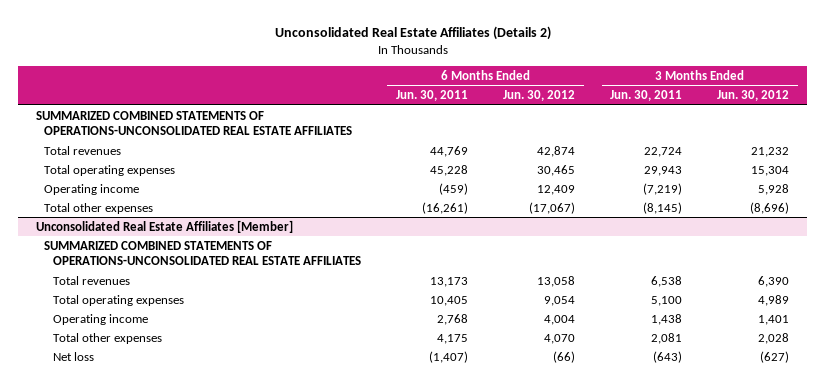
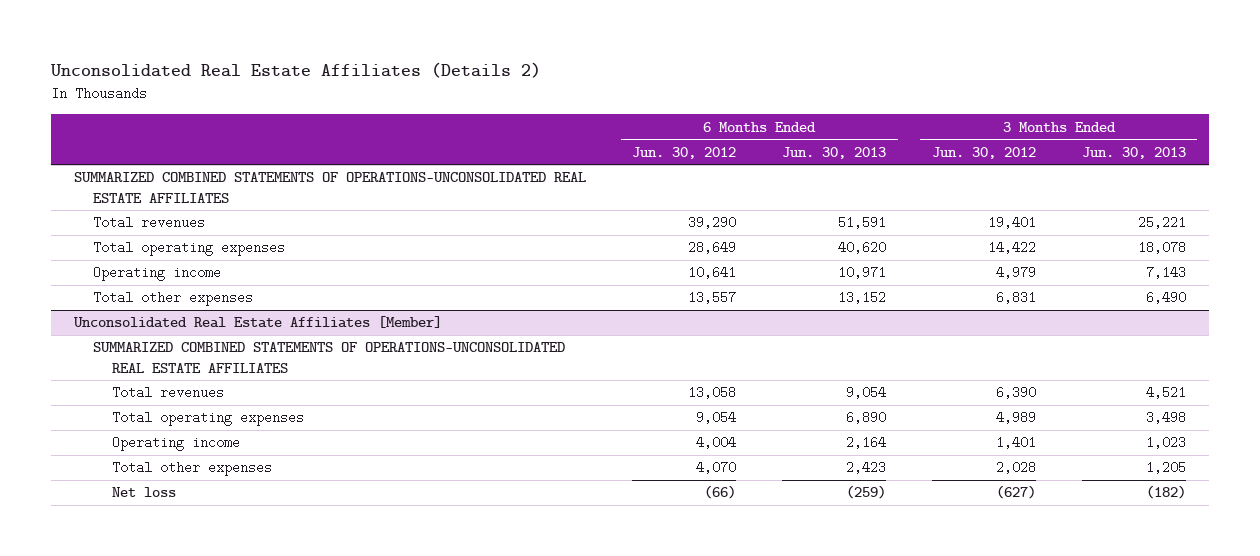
[396,90,469,102] Jun. 30, 2011 -> none
[610,90,683,102] Jun. 30, 2011 -> none
none -> [782,146,887,159] Jun. 30, 2013
none -> [1081,146,1186,159] Jun. 30, 2013
[537,145,576,157] 42,874 -> [688,216,737,230] 39,290
[751,146,790,157] 21,232 -> [987,216,1036,230] 19,401
[537,164,576,176] 30,465 -> [688,241,737,255] 28,649
[751,165,790,176] 15,304 -> [987,241,1036,255] 14,422
[537,184,576,195] 12,409 -> [688,266,737,280] 10,641
[758,183,790,195] 5,928 -> [995,266,1036,280] 4,979
[529,201,576,214] (17,067) -> [688,291,737,305] 13,557
[750,201,790,214] (8,696) -> [995,291,1036,305] 6,831

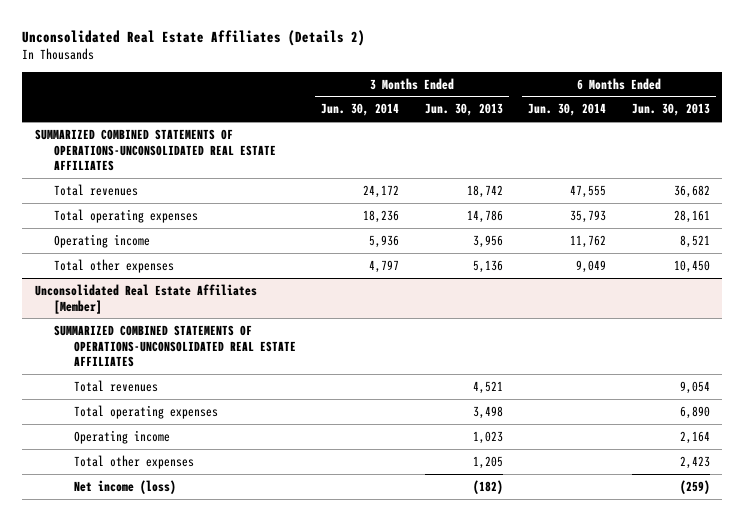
[632,146,737,159] Jun. 30, 2012 -> none
[931,146,1036,159] Jun. 30, 2012 -> none
none -> [321,103,400,117] Jun. 30, 2014
none -> [528,103,607,117] Jun. 30, 2014
[838,216,887,230] 51,591 -> [673,184,710,198] 36,682
[1137,216,1186,230] 25,221 -> [466,184,503,198] 18,742
[838,241,887,255] 40,620 -> [673,209,710,223] 28,161
[1137,241,1186,255] 18,078 -> [466,209,503,223] 14,786
[838,266,887,280] 10,971 -> [679,234,710,248] 8,521
[1145,266,1186,280] 7,143 -> [472,234,503,248] 3,956
[838,291,887,305] 13,152 -> [673,259,710,273] 10,450
[1145,291,1186,305] 6,490 -> [472,259,503,273] 5,136
[111,487,176,498] Net loss -> [73,479,176,494] Net income (loss)

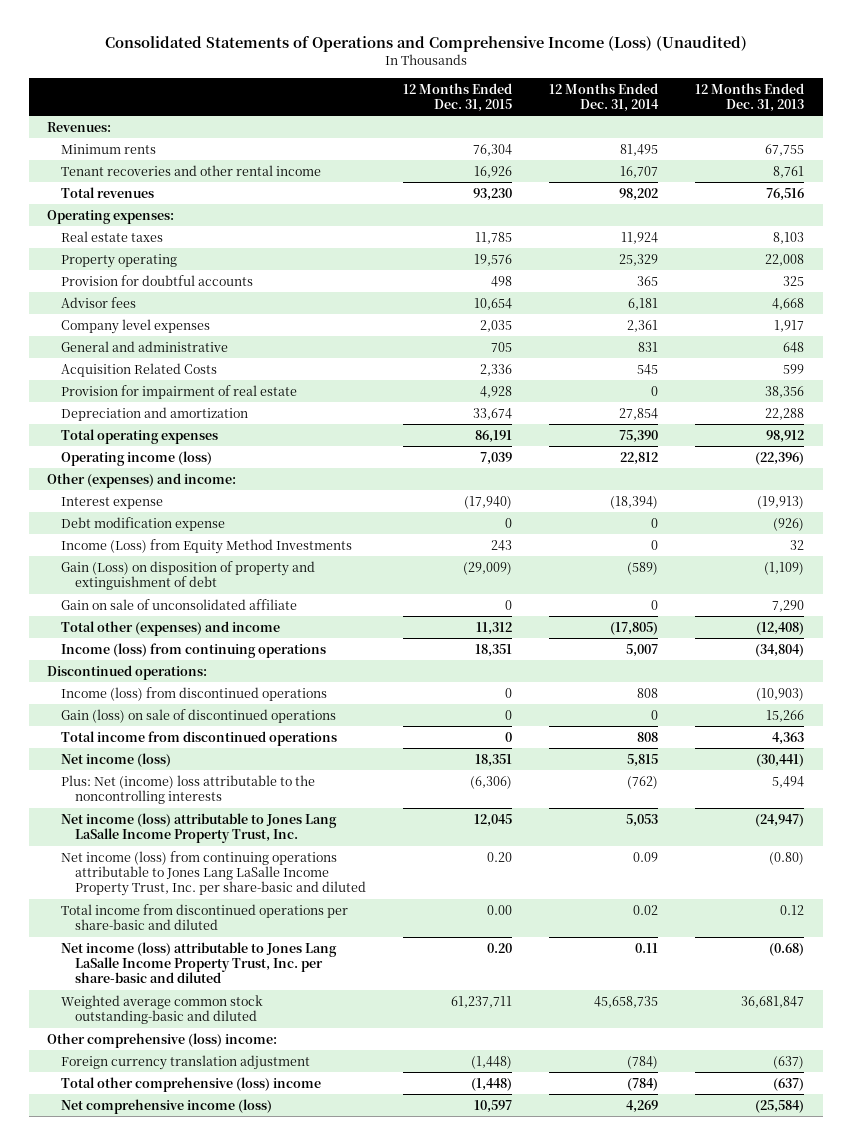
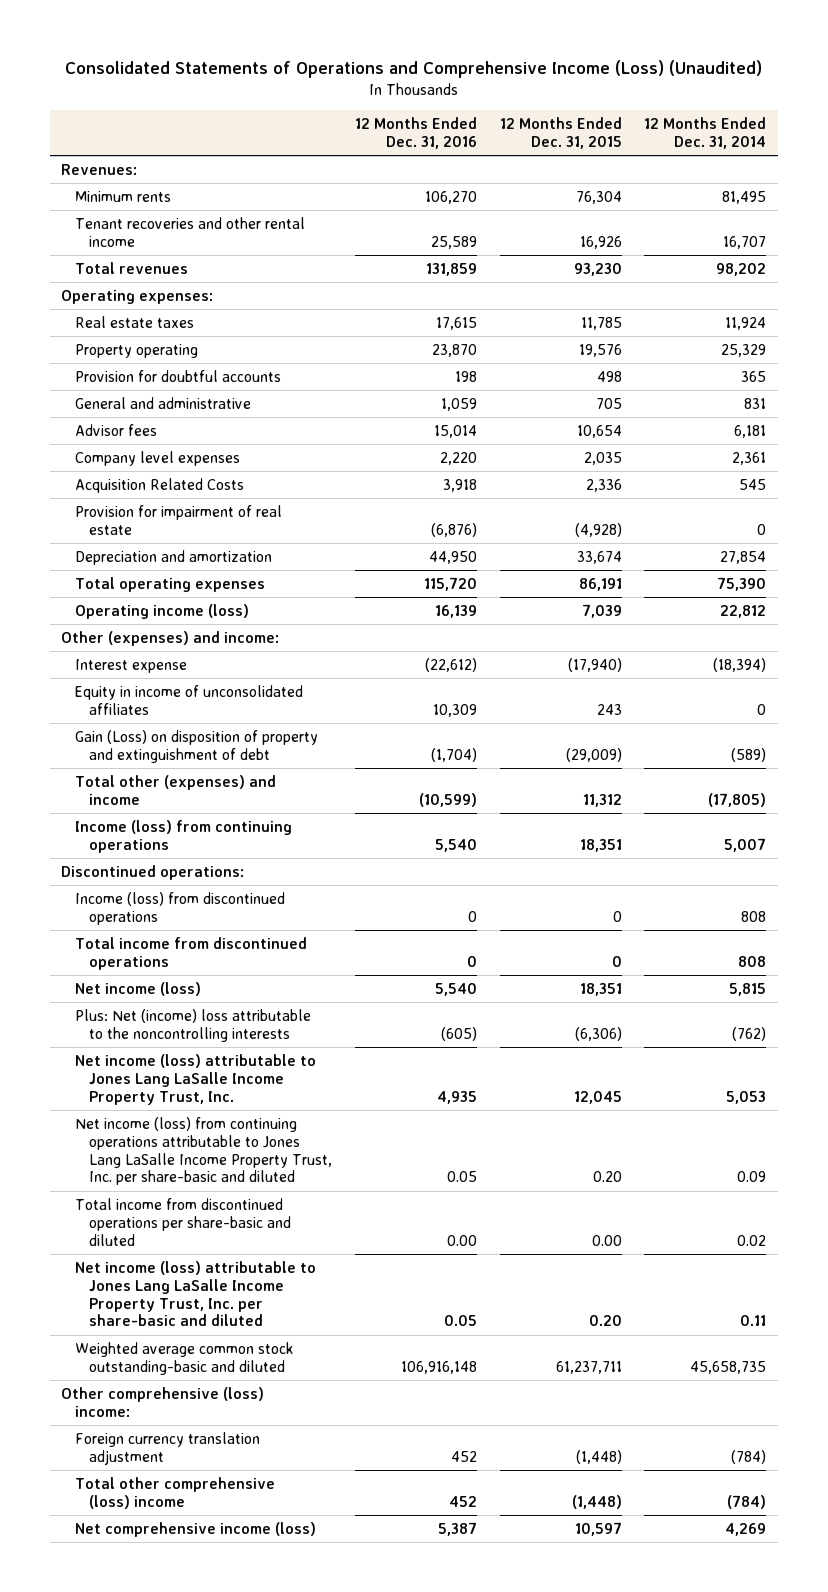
[695,82,805,112] 12 Months Ended Dec. 31, 2013 -> none
none -> [354,116,477,149] 12 Months Ended Dec. 31, 2016
[61,340,229,352] General and administrative -> [75,396,252,409] General and administrative
[480,385,513,398] 4,928 -> [574,522,622,537] (4,928)
[61,516,226,531] Debt modification expense -> none
[61,538,353,554] Income (Loss) from Equity Method Investments -> [75,684,304,715] Equity in income of unconsolidated affiliates
[61,598,298,610] Gain on sale of unconsolidated affiliate -> none
[61,708,337,723] Gain (loss) on sale of discontinued operations -> none

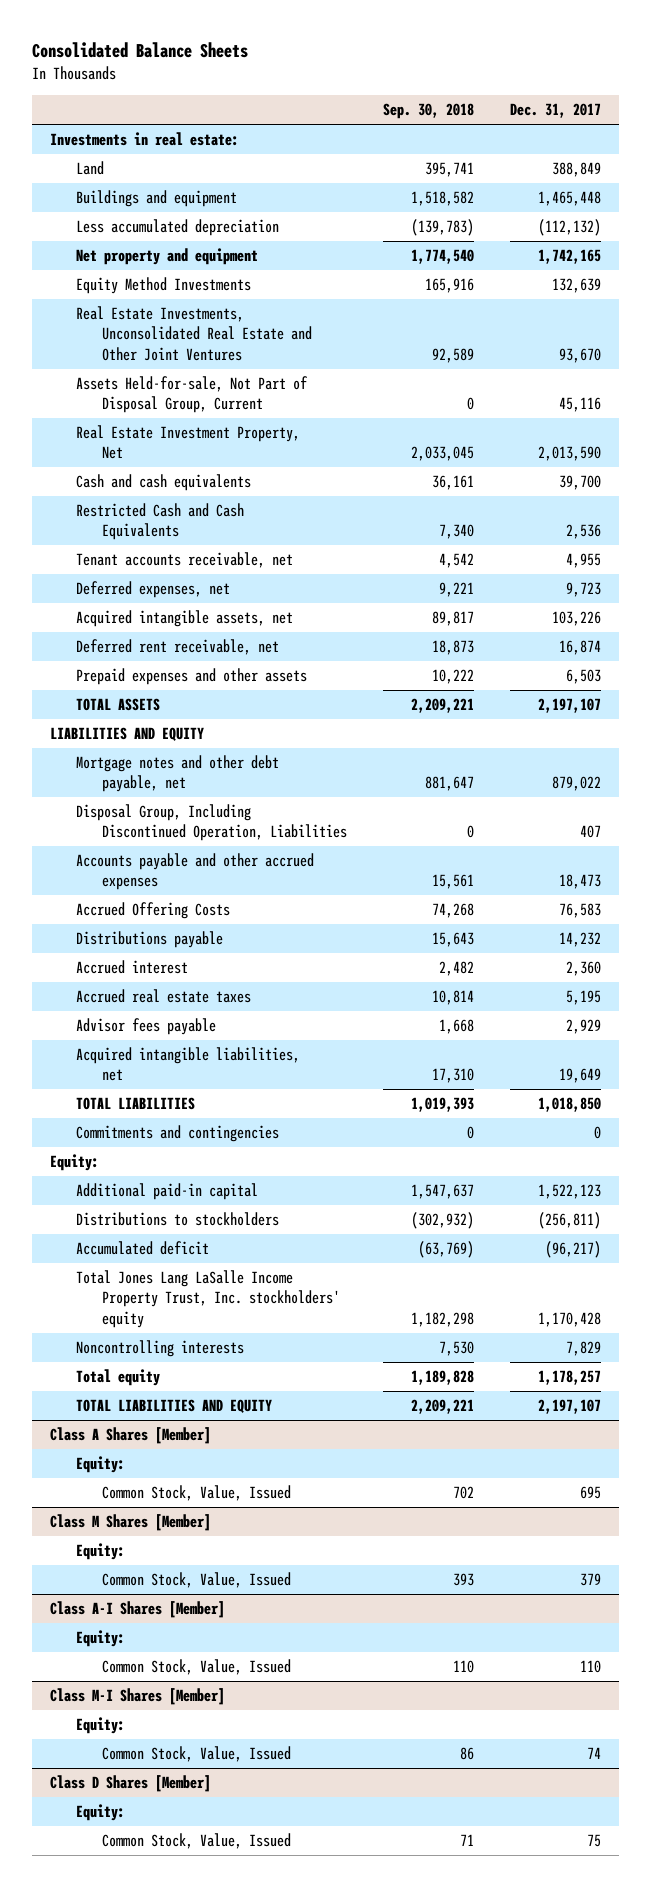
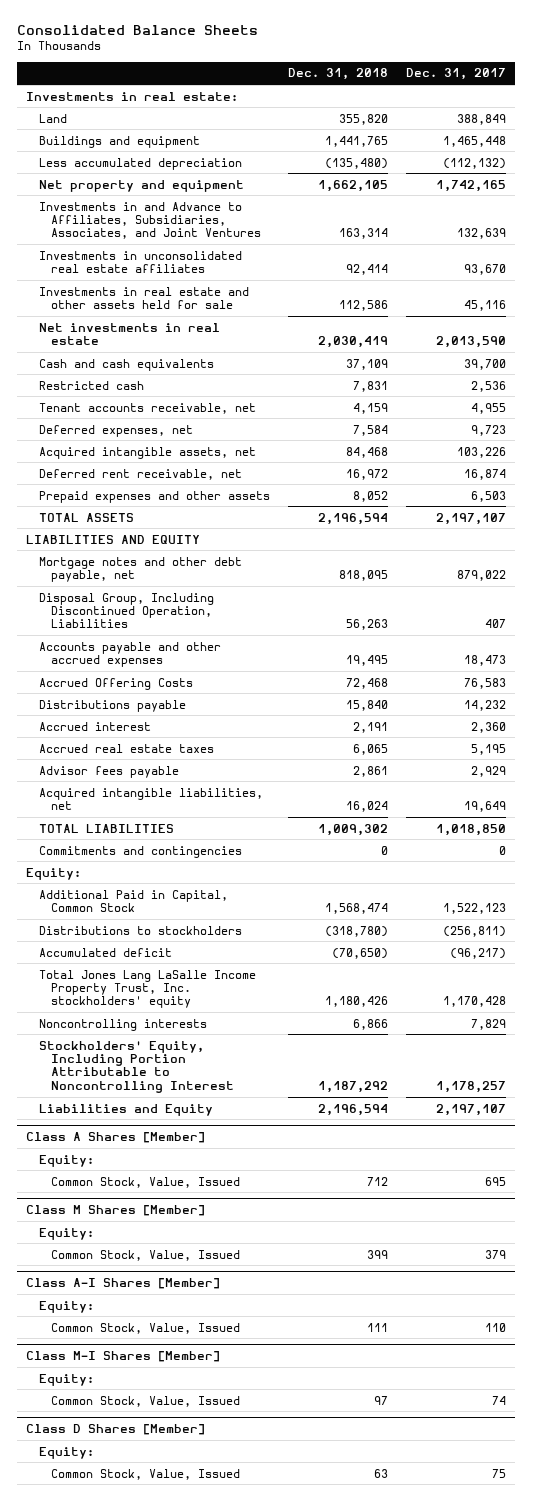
[383,103,475,120] Sep. 30, 2018 -> none
none -> [287,68,388,81] Dec. 31, 2018
[76,277,252,295] Equity Method Investments -> [38,201,261,240] Investments in and Advance to Affiliates, Subsidiaries, Associates, and Joint Ventures
[76,306,312,361] Real Estate Investments, Unconsolidated Real Estate and Other Joint Ventures -> [38,250,242,273] Investments in unconsolidated real estate affiliates
[76,376,309,414] Assets Held-for-sale, Not Part of Disposal Group, Current -> [38,286,249,309] Investments in real estate and other assets held for sale
[76,425,301,460] Real Estate Investment Property, Net -> [38,322,220,345] Net investments in real estate
[76,503,245,541] Restricted Cash and Cash Equivalents -> [38,380,144,390] Restricted cash
[76,1183,259,1201] Additional paid-in capital -> [38,889,228,912] Additional Paid in Capital, Common Stock
[76,1369,161,1387] Total equity -> [38,1040,234,1093] Stockholders' Equity, Including Portion Attributable to Noncontrolling Interest
[76,1399,273,1414] TOTAL LIABILITIES AND EQUITY -> [38,1103,213,1116] Liabilities and Equity

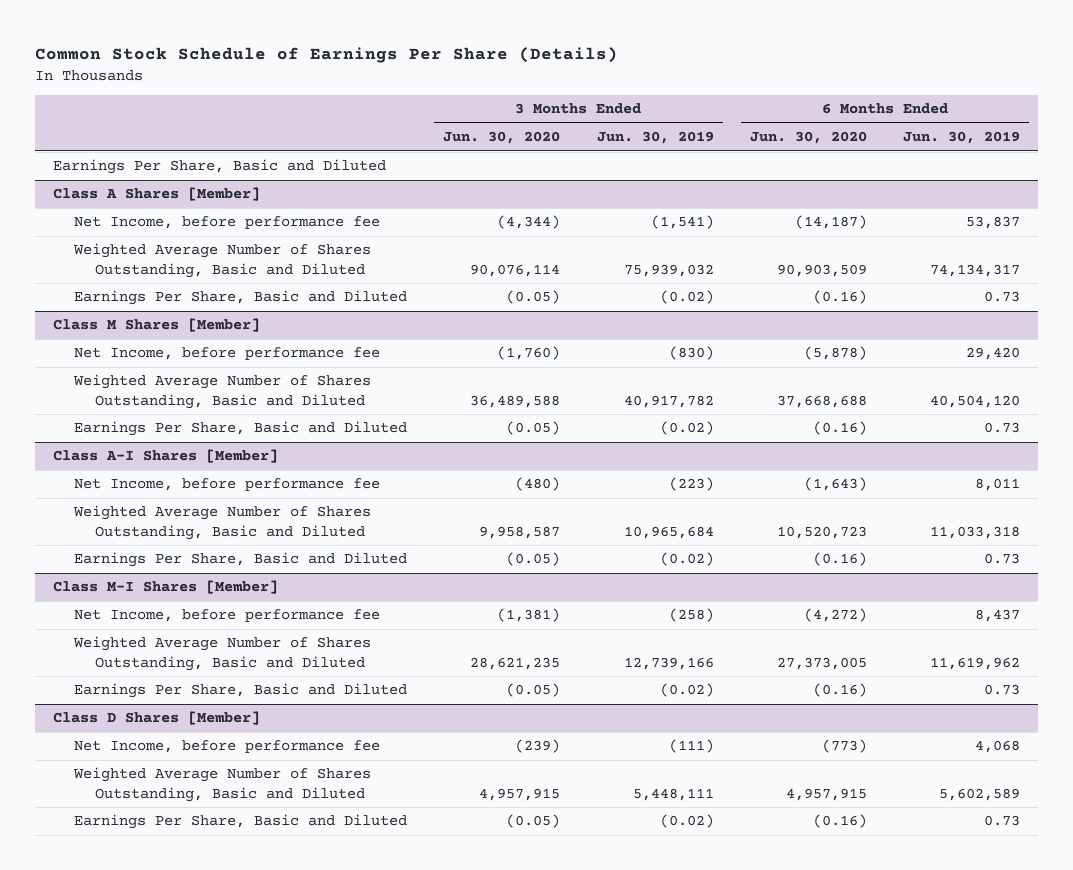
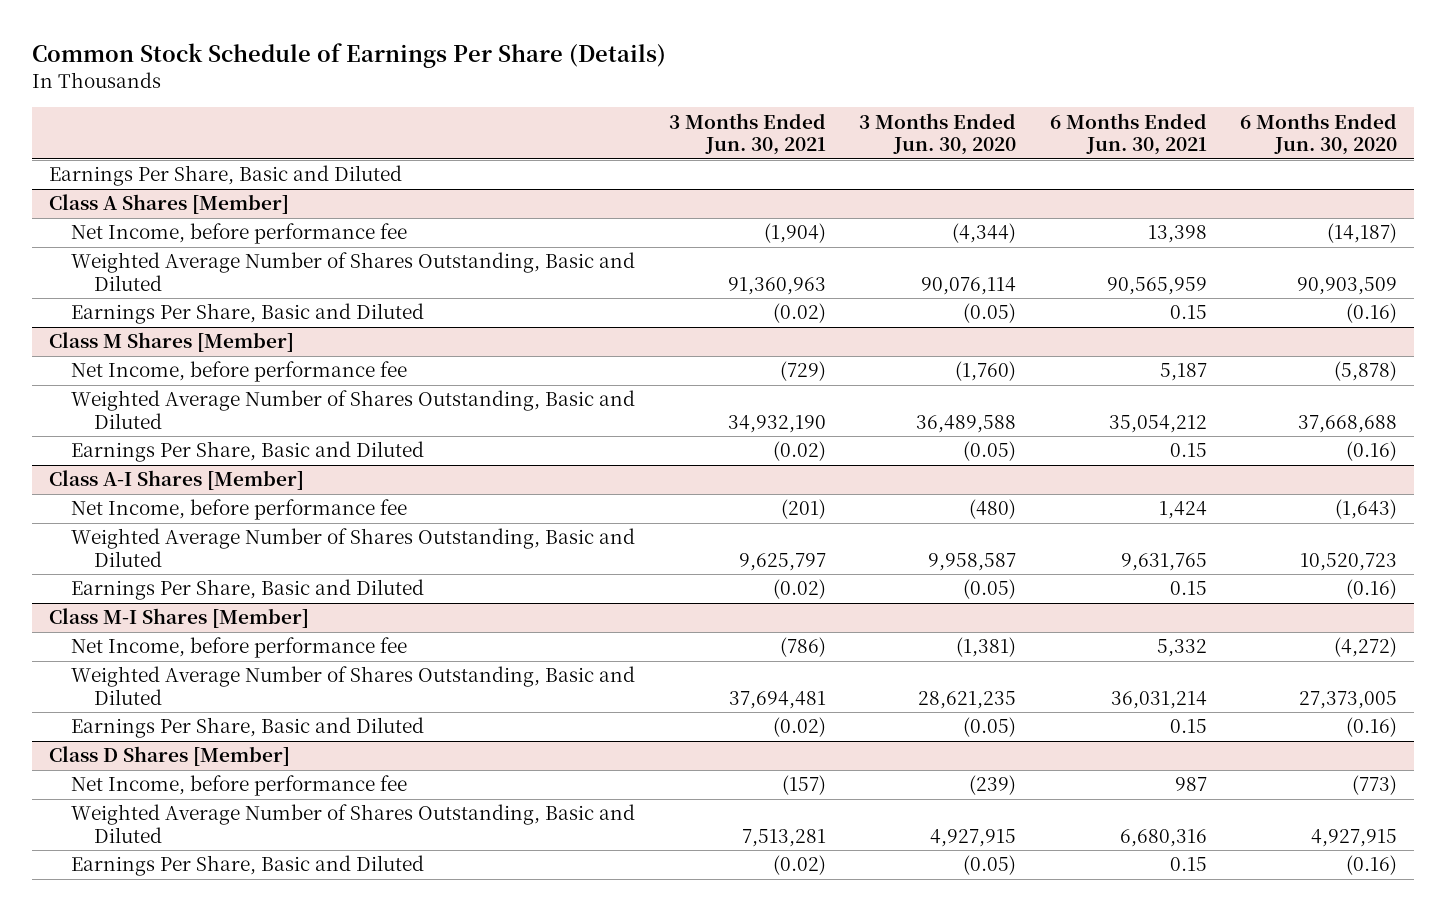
[596,131,714,145] Jun. 30, 2019 -> none
[903,131,1021,145] Jun. 30, 2019 -> none
none -> [668,112,826,156] 3 Months Ended Jun. 30, 2021
none -> [1049,112,1207,156] 6 Months Ended Jun. 30, 2021
[479,787,561,801] 4,957,915 -> [930,829,1017,848] 4,927,915
[785,787,867,801] 4,957,915 -> [1310,829,1397,848] 4,927,915

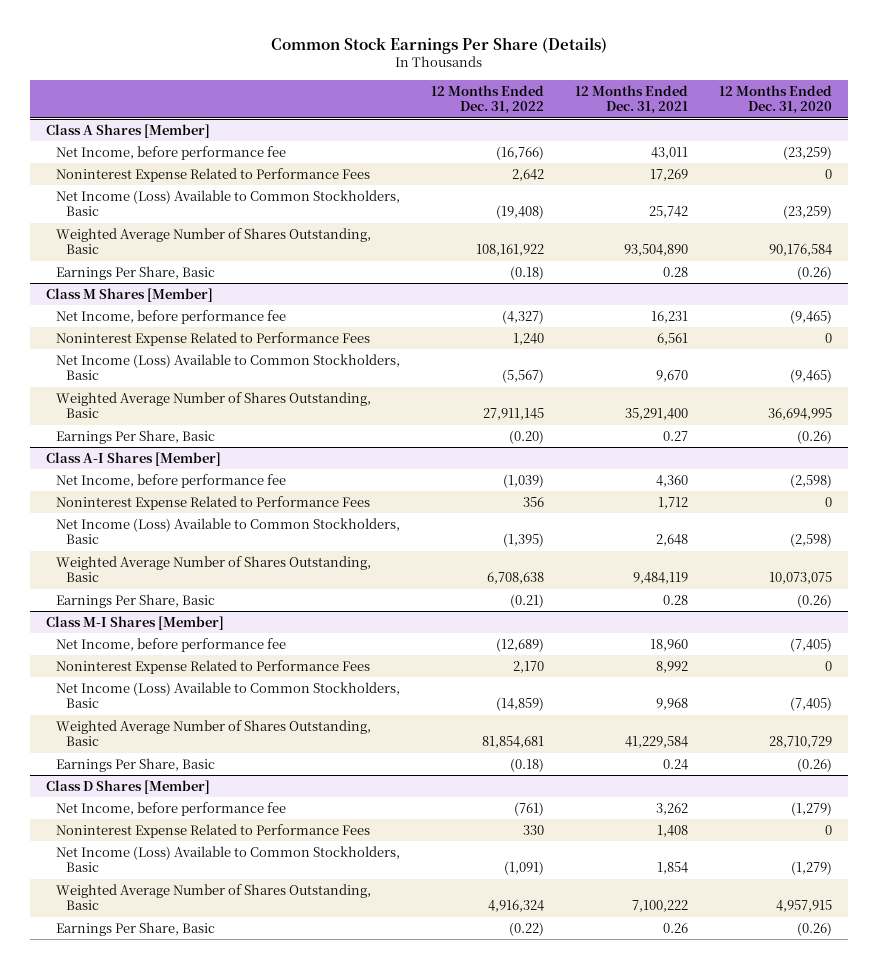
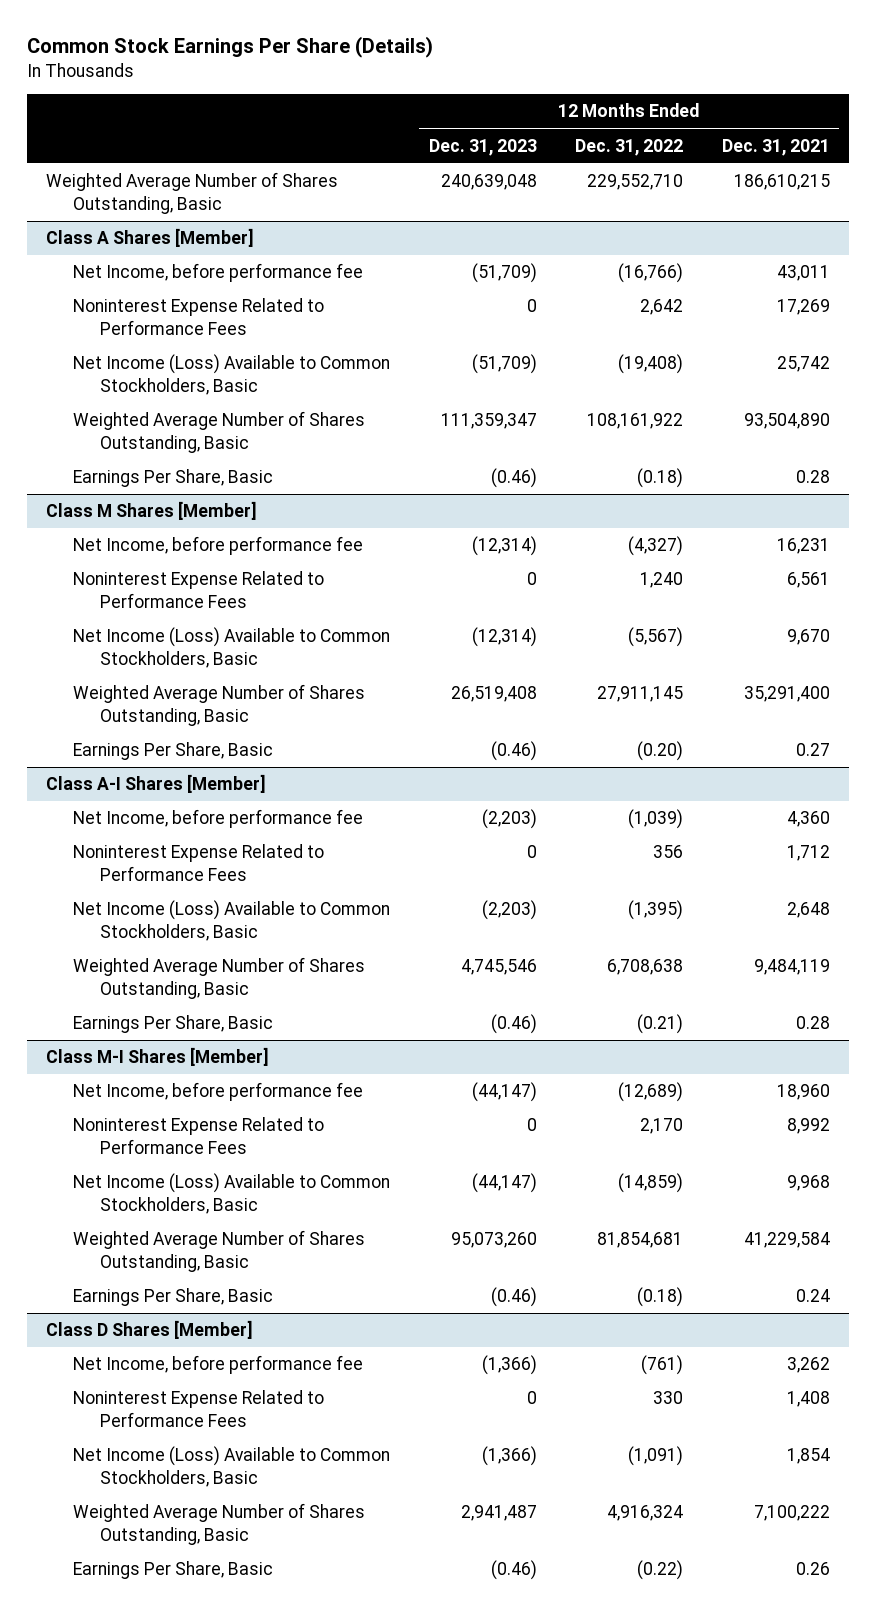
[719,84,833,115] 12 Months Ended Dec. 31, 2020 -> none
none -> [428,138,537,156] Dec. 31, 2023
none -> [45,172,338,214] Weighted Average Number of Shares Outstanding, Basic

